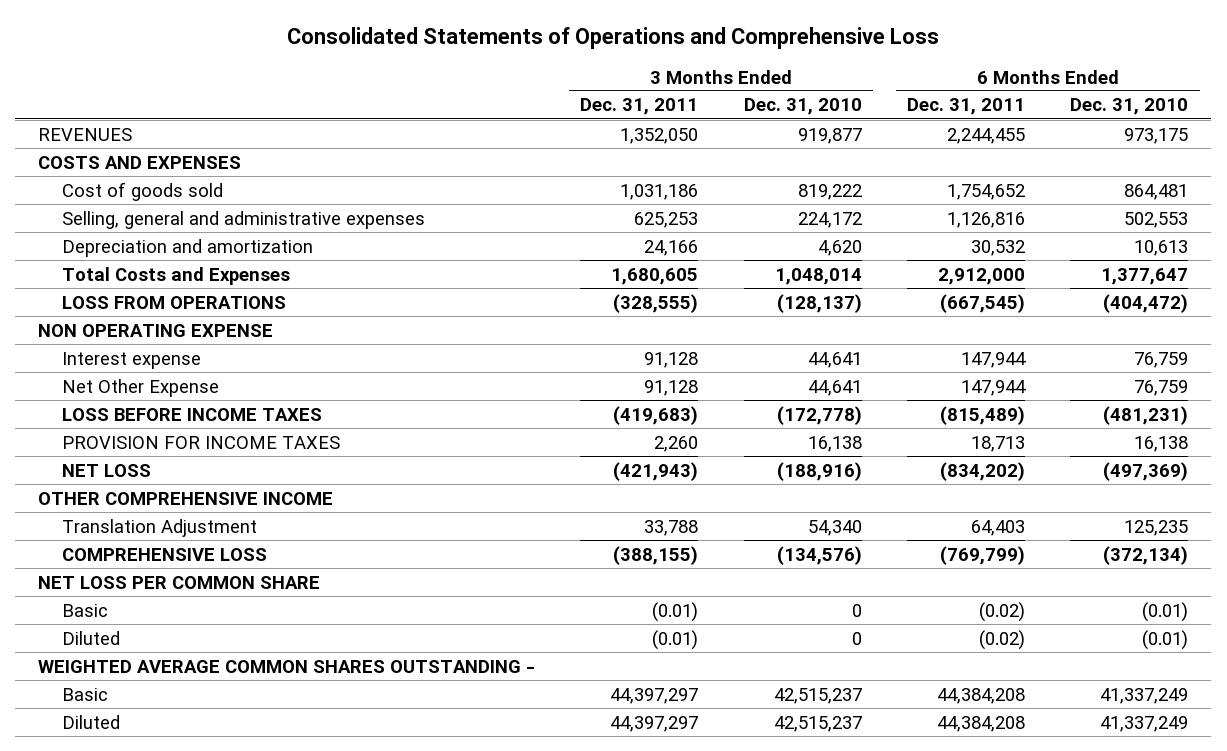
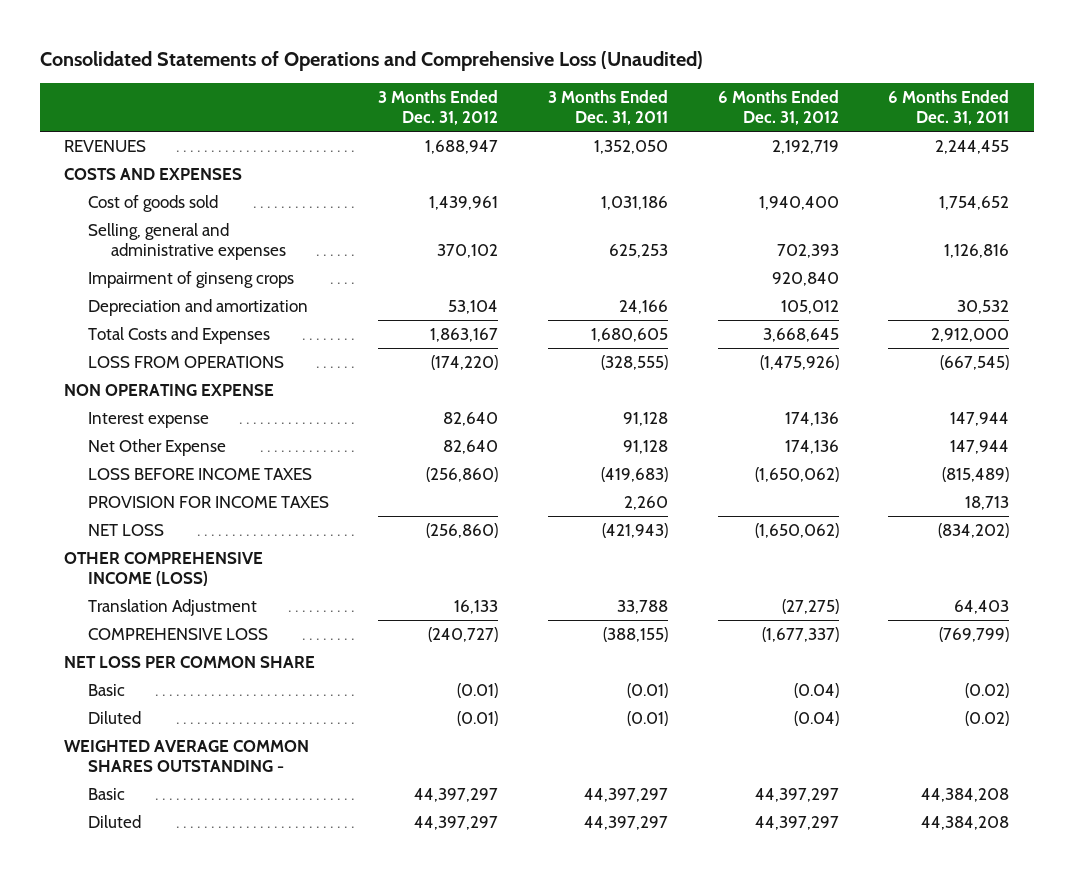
[287,27,940,50] Consolidated Statements of Operations and Comprehensive Loss -> [39,51,703,72] Consolidated Statements of Operations and Comprehensive Loss (Unaudited)
[743,98,862,116] Dec. 31, 2010 -> none
[1070,98,1189,116] Dec. 31, 2010 -> none
none -> [378,90,499,126] 3 Months Ended Dec. 31, 2012
none -> [717,90,839,126] 6 Months Ended Dec. 31, 2012
none -> [87,271,294,289] Impairment of ginseng crops
[38,491,334,505] OTHER COMPREHENSIVE INCOME -> [64,552,264,586] OTHER COMPREHENSIVE INCOME (LOSS)

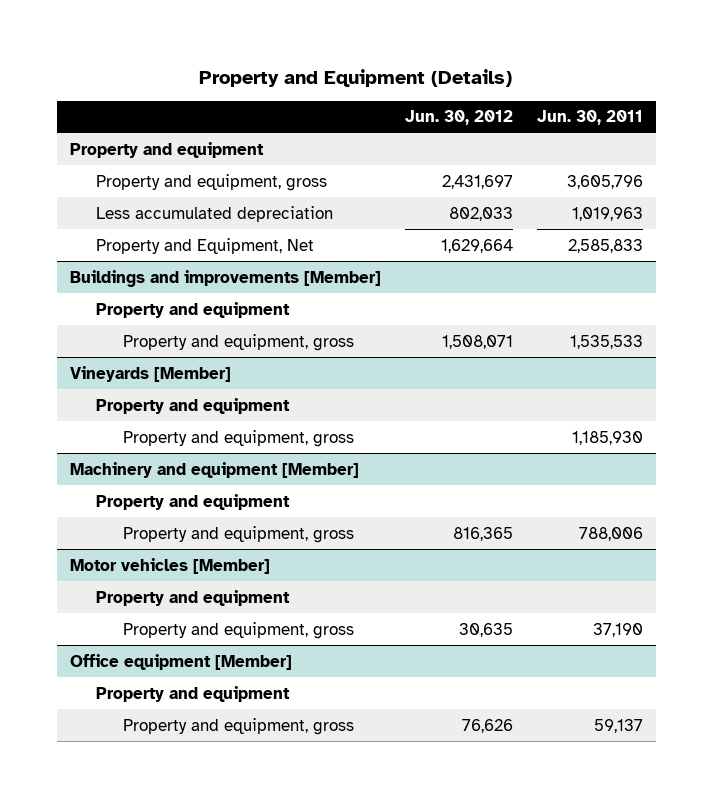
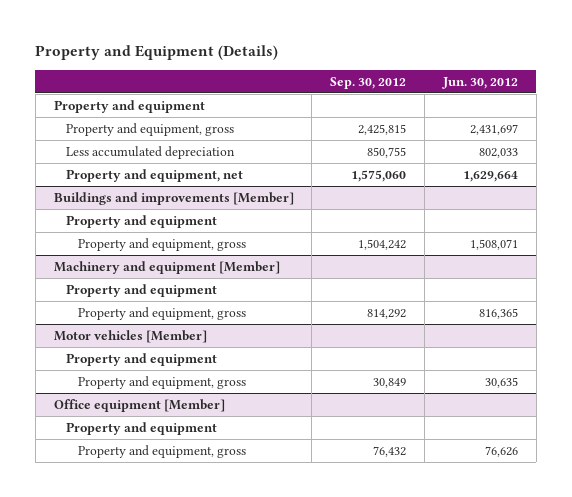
[537,110,644,126] Jun. 30, 2011 -> none
none -> [330,76,407,89] Sep. 30, 2012
[96,237,315,254] Property and Equipment, Net -> [65,168,243,182] Property and equipment, net
[69,365,231,382] Vineyards [Member] -> none
[96,397,291,414] Property and equipment -> none
[122,429,354,447] Property and equipment, gross -> none

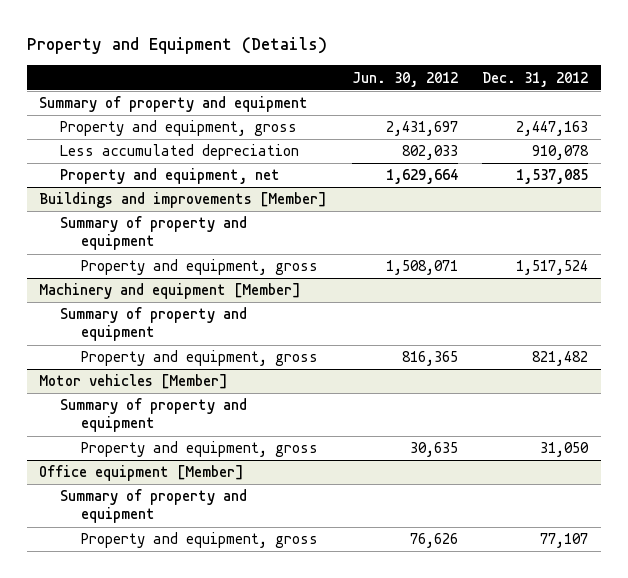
[330,76,407,89] Sep. 30, 2012 -> none
none -> [482,71,589,87] Dec. 31, 2012
[53,99,205,113] Property and equipment -> [39,96,309,113] Summary of property and equipment
[65,214,217,228] Property and equipment -> [59,216,247,251] Summary of property and equipment
[65,283,217,297] Property and equipment -> [59,307,247,342] Summary of property and equipment
[65,352,217,366] Property and equipment -> [59,398,247,433] Summary of property and equipment
[65,421,217,435] Property and equipment -> [59,489,247,524] Summary of property and equipment

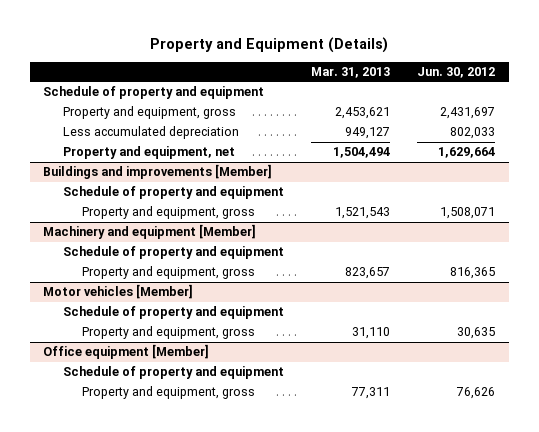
[482,71,589,87] Dec. 31, 2012 -> none
none -> [311,66,391,78] Mar. 31, 2013
[39,96,309,113] Summary of property and equipment -> [43,86,265,100] Schedule of property and equipment
[59,216,247,251] Summary of property and equipment -> [62,186,284,200] Schedule of property and equipment
[59,307,247,342] Summary of property and equipment -> [62,246,284,260] Schedule of property and equipment
[59,398,247,433] Summary of property and equipment -> [62,306,284,320] Schedule of property and equipment
[59,489,247,524] Summary of property and equipment -> [62,366,284,380] Schedule of property and equipment

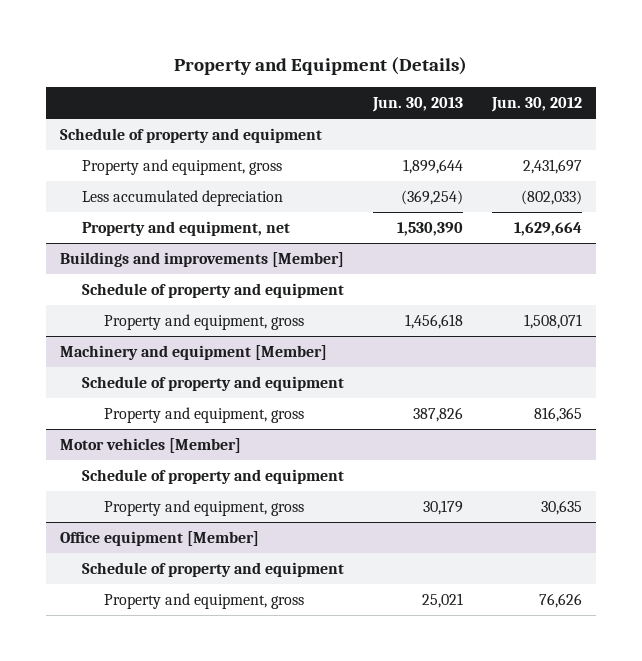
[311,66,391,78] Mar. 31, 2013 -> none
none -> [372,97,464,113] Jun. 30, 2013
[450,127,496,140] 802,033 -> [520,190,582,206] (802,033)

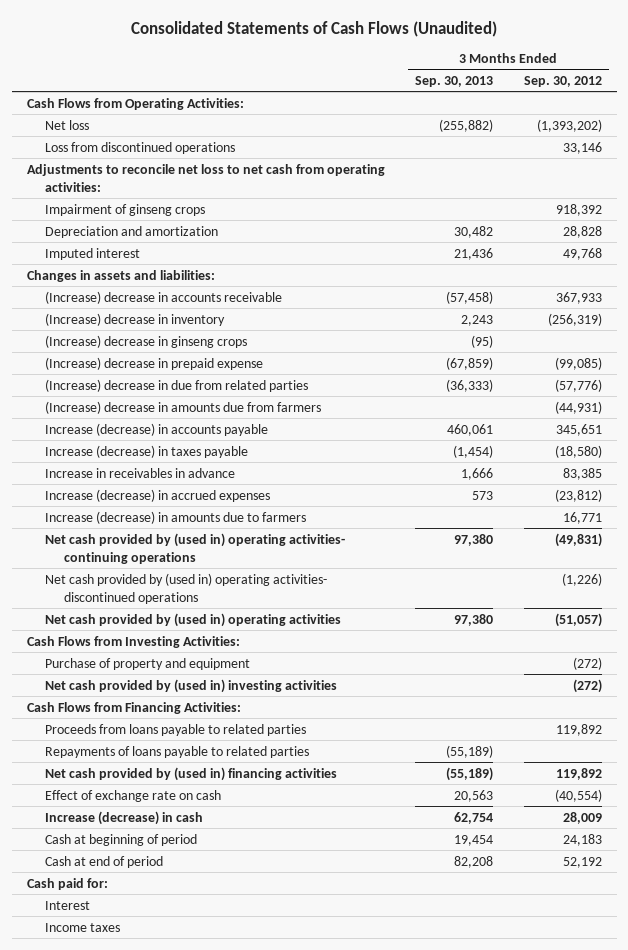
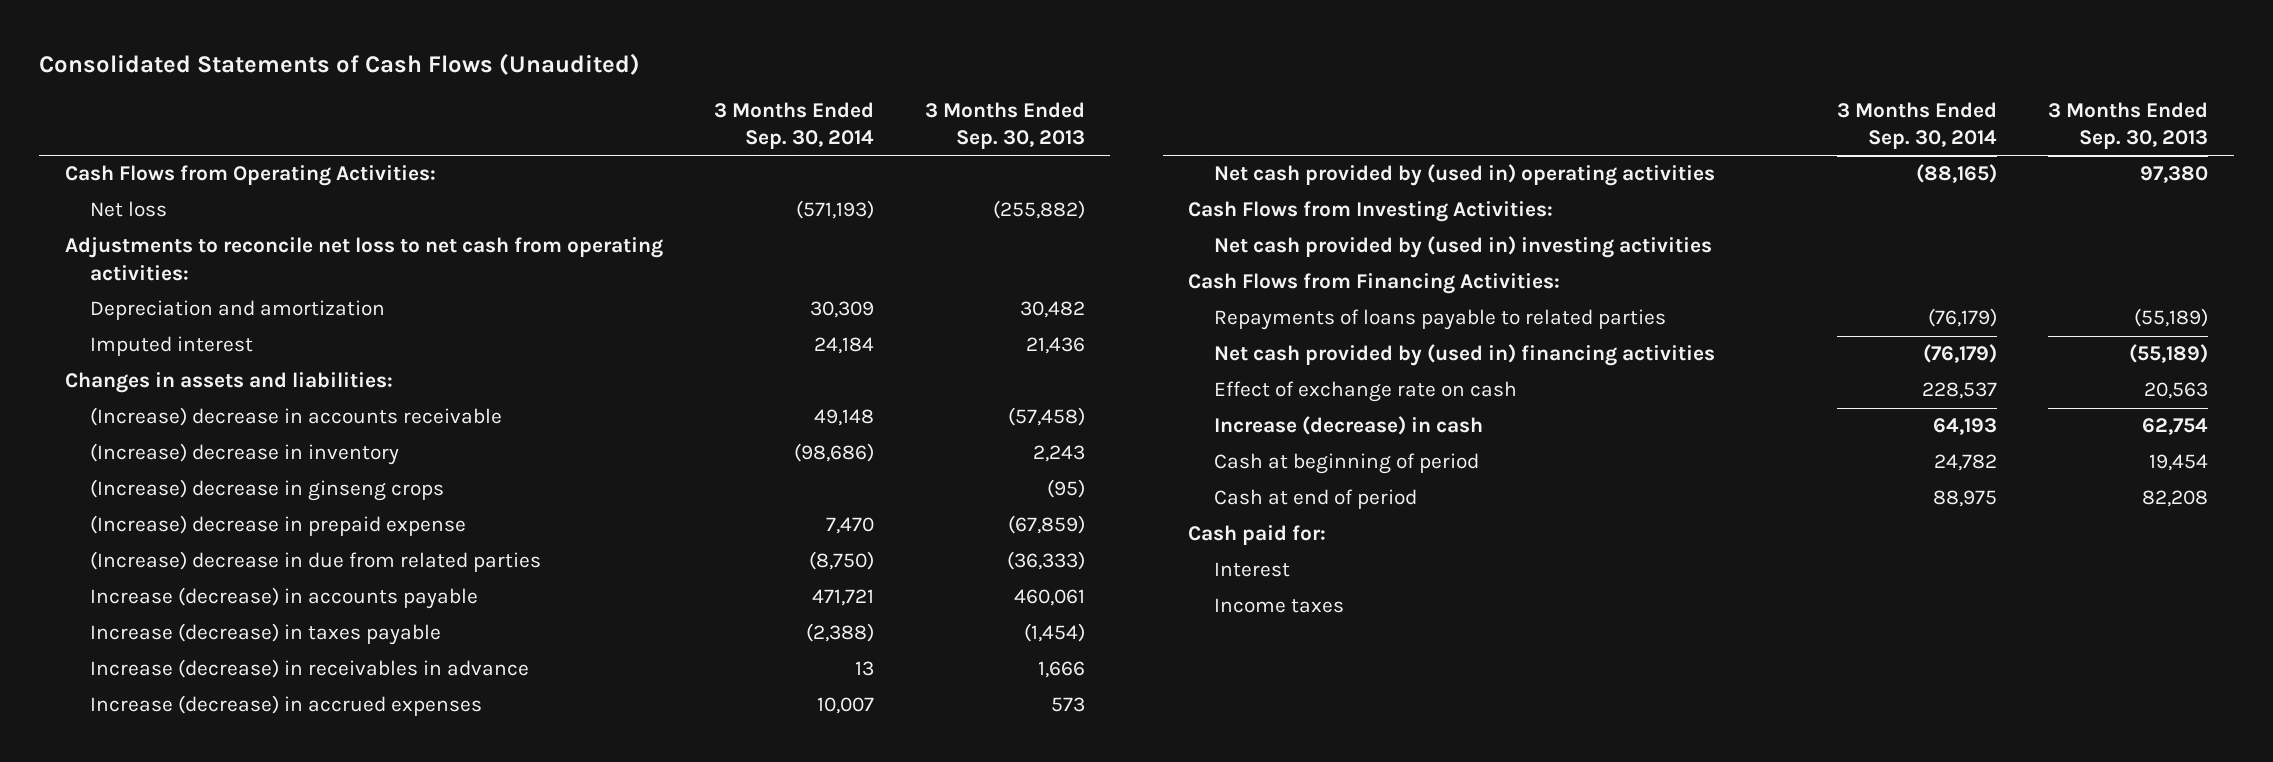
[523,76,602,88] Sep. 30, 2012 -> none
none -> [713,102,874,150] 3 Months Ended Sep. 30, 2014
[45,141,236,154] Loss from discontinued operations -> none
[45,203,206,216] Impairment of ginseng crops -> none
[45,400,322,414] (Increase) decrease in amounts due from farmers -> none
[45,467,236,478] Increase in receivables in advance -> [89,659,529,679] Increase (decrease) in receivables in advance
[45,510,307,524] Increase (decrease) in amounts due to farmers -> none
[45,532,346,564] Net cash provided by (used in) operating activities- continuing operations -> none
[45,572,328,604] Net cash provided by (used in) operating activities- discontinued operations -> none
[45,657,251,670] Purchase of property and equipment -> none
[45,723,307,736] Proceeds from loans payable to related parties -> none

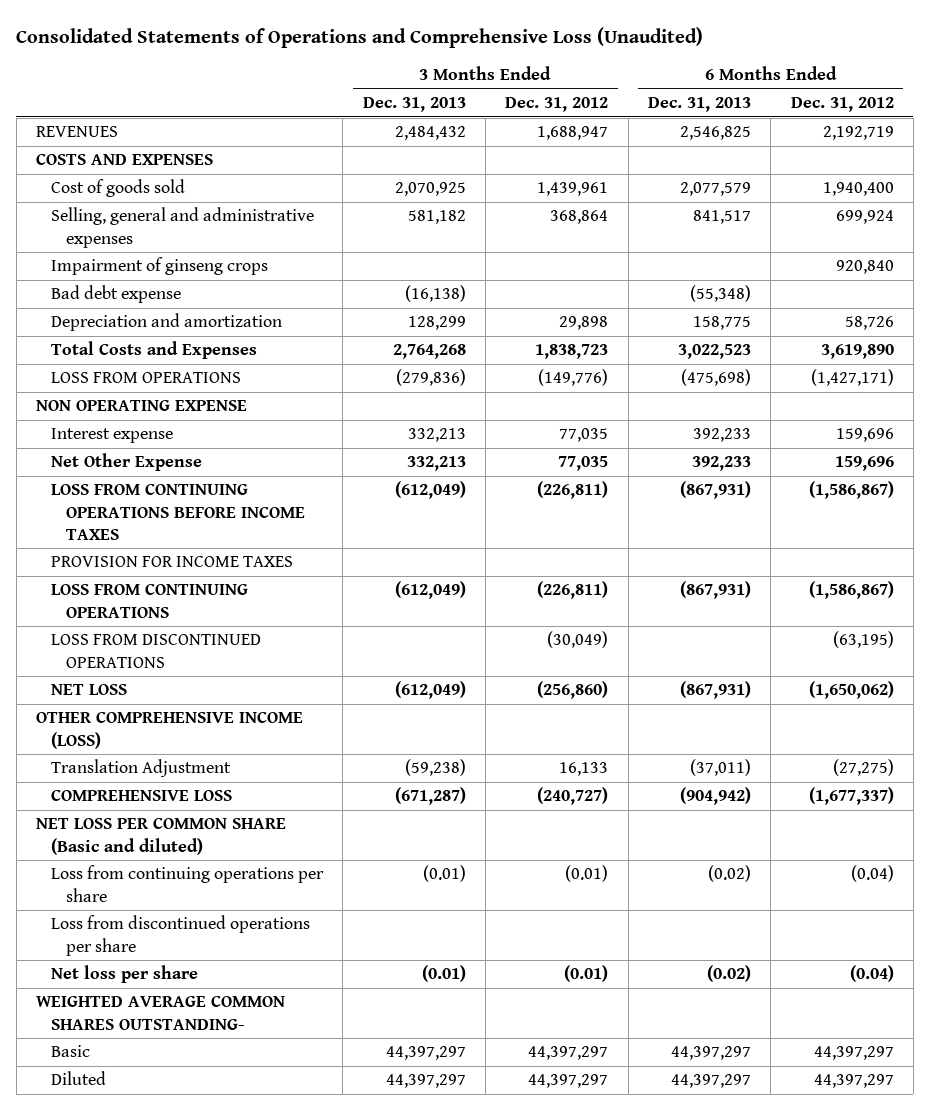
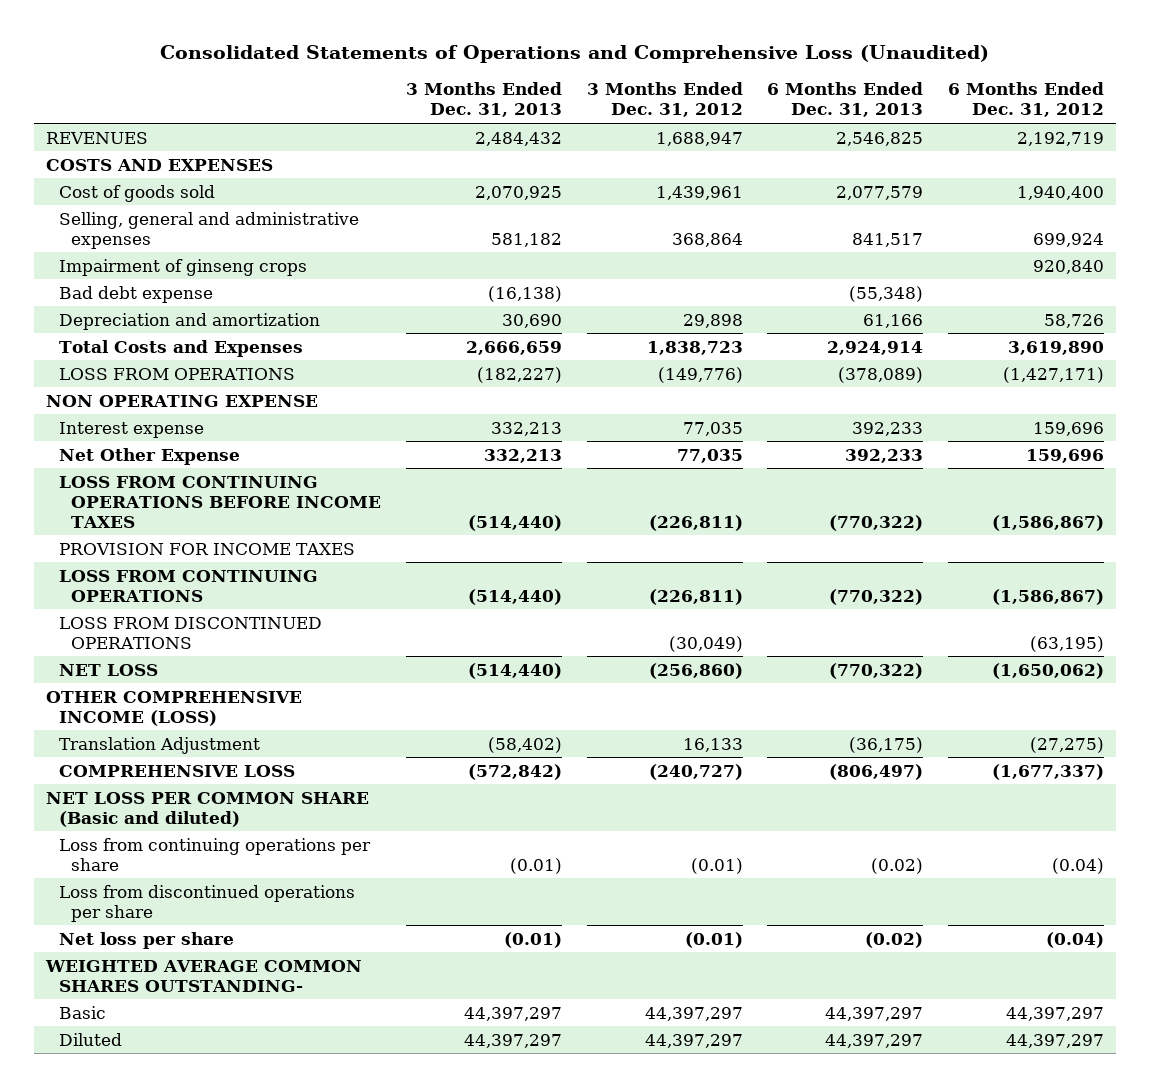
[407,316,466,331] 128,299 -> [501,313,562,328] 30,690
[692,316,751,331] 158,775 -> [863,313,924,328] 61,166
[392,344,466,360] 2,764,268 -> [465,340,562,355] 2,666,659
[677,344,751,360] 3,022,523 -> [827,340,924,355] 2,924,914
[395,369,466,387] (279,836) -> [476,366,562,383] (182,227)
[680,369,751,387] (475,698) -> [838,366,924,383] (378,089)
[394,481,466,500] (612,049) -> [467,514,562,531] (514,440)
[679,481,751,500] (867,931) -> [829,514,924,531] (770,322)
[394,581,466,600] (612,049) -> [467,588,562,605] (514,440)
[679,581,751,600] (867,931) -> [829,588,924,605] (770,322)
[394,681,466,700] (612,049) -> [467,662,562,679] (514,440)
[679,681,751,700] (867,931) -> [829,662,924,679] (770,322)
[404,759,466,777] (59,238) -> [487,736,562,753] (58,402)
[689,759,751,777] (37,011) -> [849,736,924,753] (36,175)
[394,787,466,806] (671,287) -> [467,763,562,780] (572,842)
[679,787,751,806] (904,942) -> [829,763,924,780] (806,497)

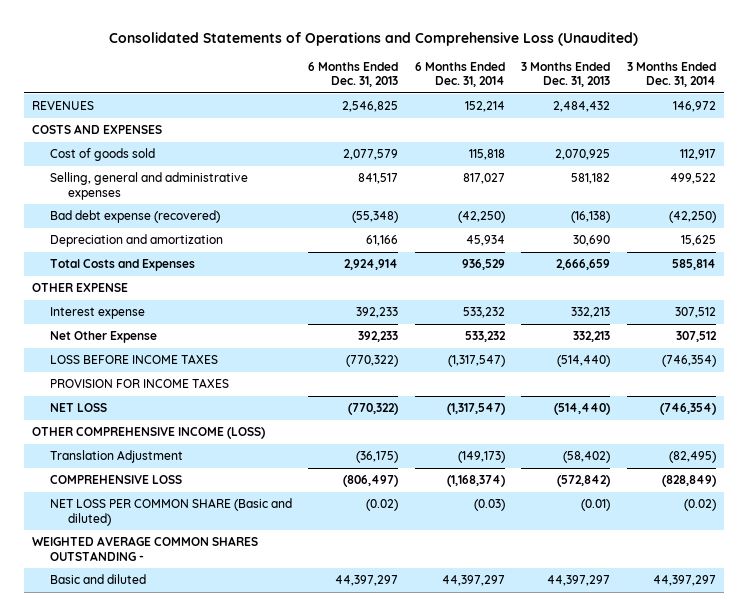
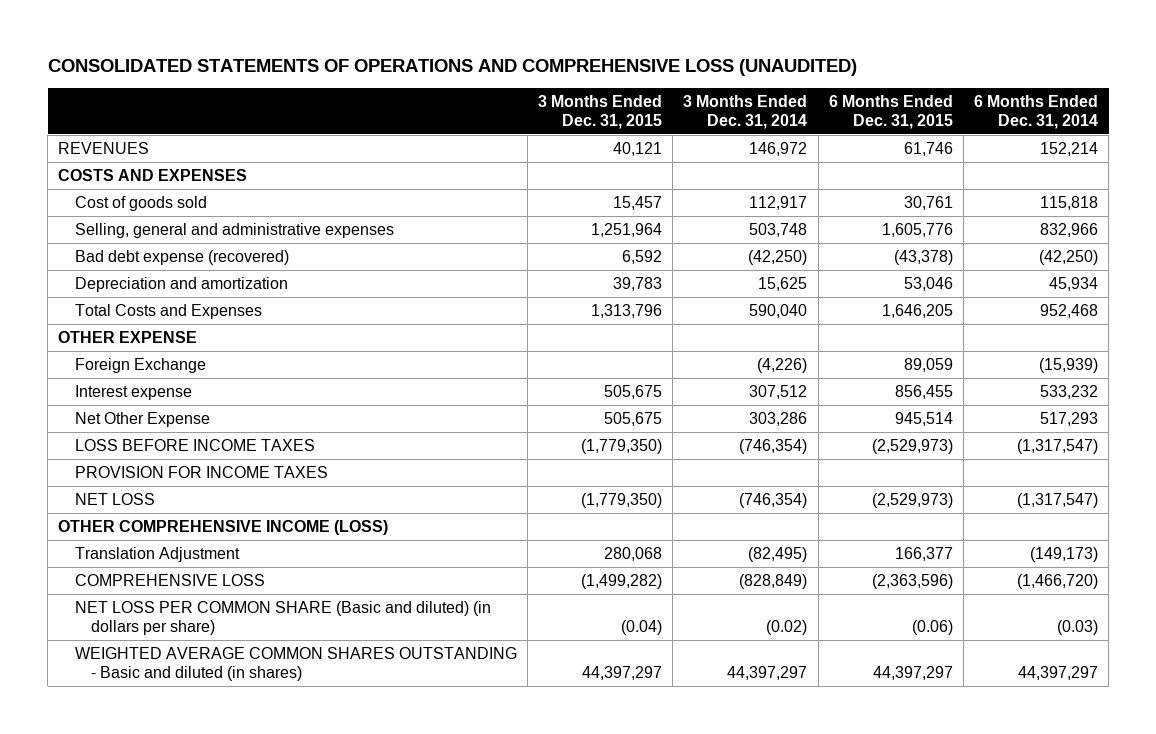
[108,31,638,46] Consolidated Statements of Operations and Comprehensive Loss (Unaudited) -> [47,59,857,77] CONSOLIDATED STATEMENTS OF OPERATIONS AND COMPREHENSIVE LOSS (UNAUDITED)
[308,61,399,88] 6 Months Ended Dec. 31, 2013 -> none
[521,61,611,88] 3 Months Ended Dec. 31, 2013 -> none
none -> [538,94,663,129] 3 Months Ended Dec. 31, 2015
none -> [828,94,953,129] 6 Months Ended Dec. 31, 2015
[462,173,505,185] 817,027 -> [1040,222,1099,237] 832,966
[669,173,716,185] 499,522 -> [749,222,808,237] 503,748
[461,259,505,271] 936,529 -> [1040,303,1099,318] 952,468
[671,259,716,271] 585,814 -> [749,303,808,318] 590,040
none -> [74,357,206,373] Foreign Exchange
[464,331,506,343] 533,232 -> [1040,411,1099,426] 517,293
[675,331,717,343] 307,512 -> [749,411,808,426] 303,286
[32,536,259,561] WEIGHTED AVERAGE COMMON SHARES OUTSTANDING - -> none
[446,475,505,488] (1,168,374) -> [1017,573,1099,589] (1,466,720)
[49,498,292,526] NET LOSS PER COMMON SHARE (Basic and diluted) -> [74,600,491,635] NET LOSS PER COMMON SHARE (Basic and diluted) (in dollars per share)
[49,574,146,585] Basic and diluted -> [74,646,517,681] WEIGHTED AVERAGE COMMON SHARES OUTSTANDING - Basic and diluted (in shares)

